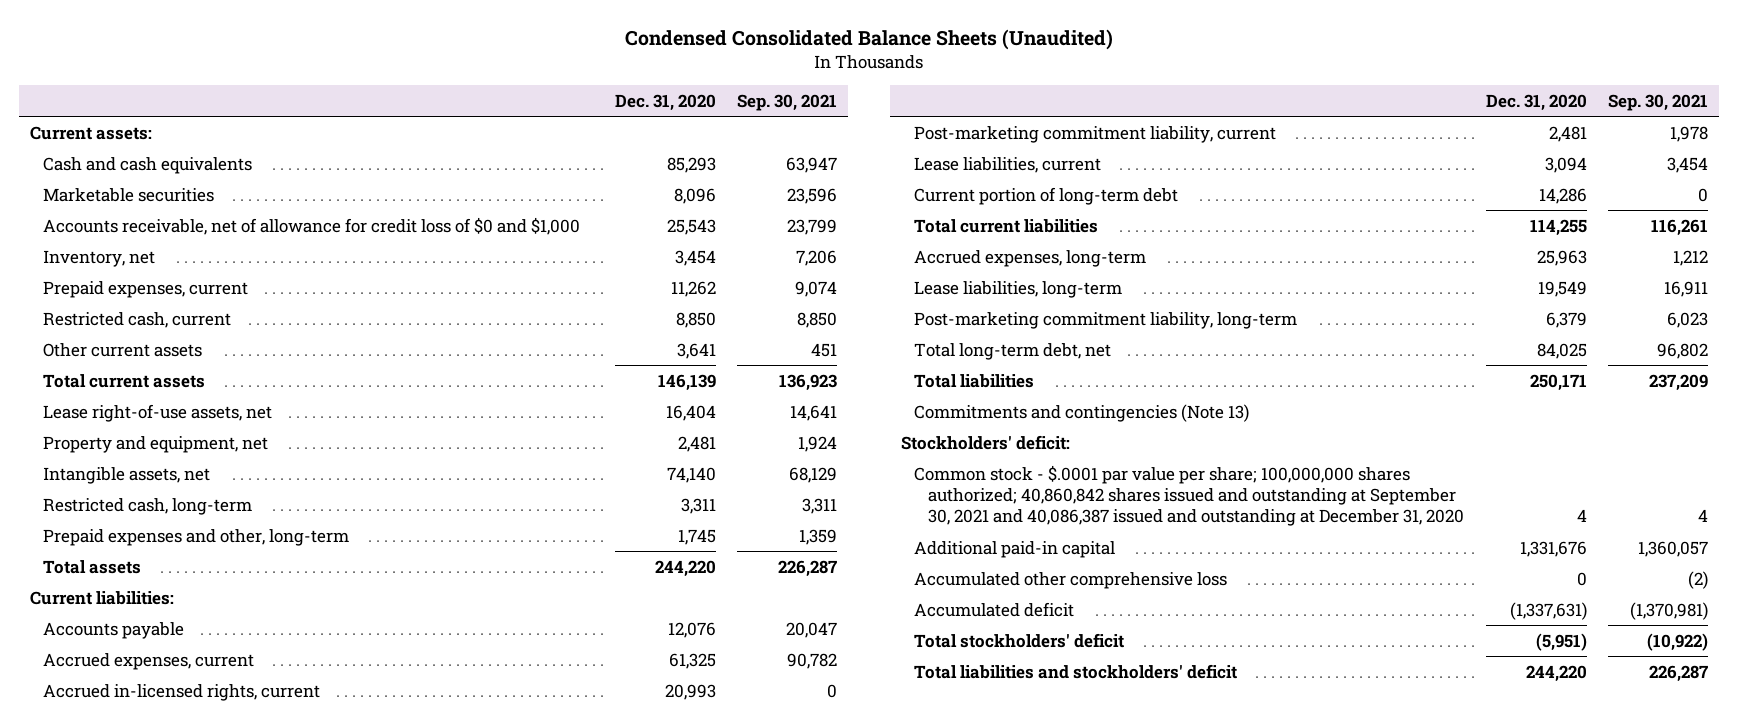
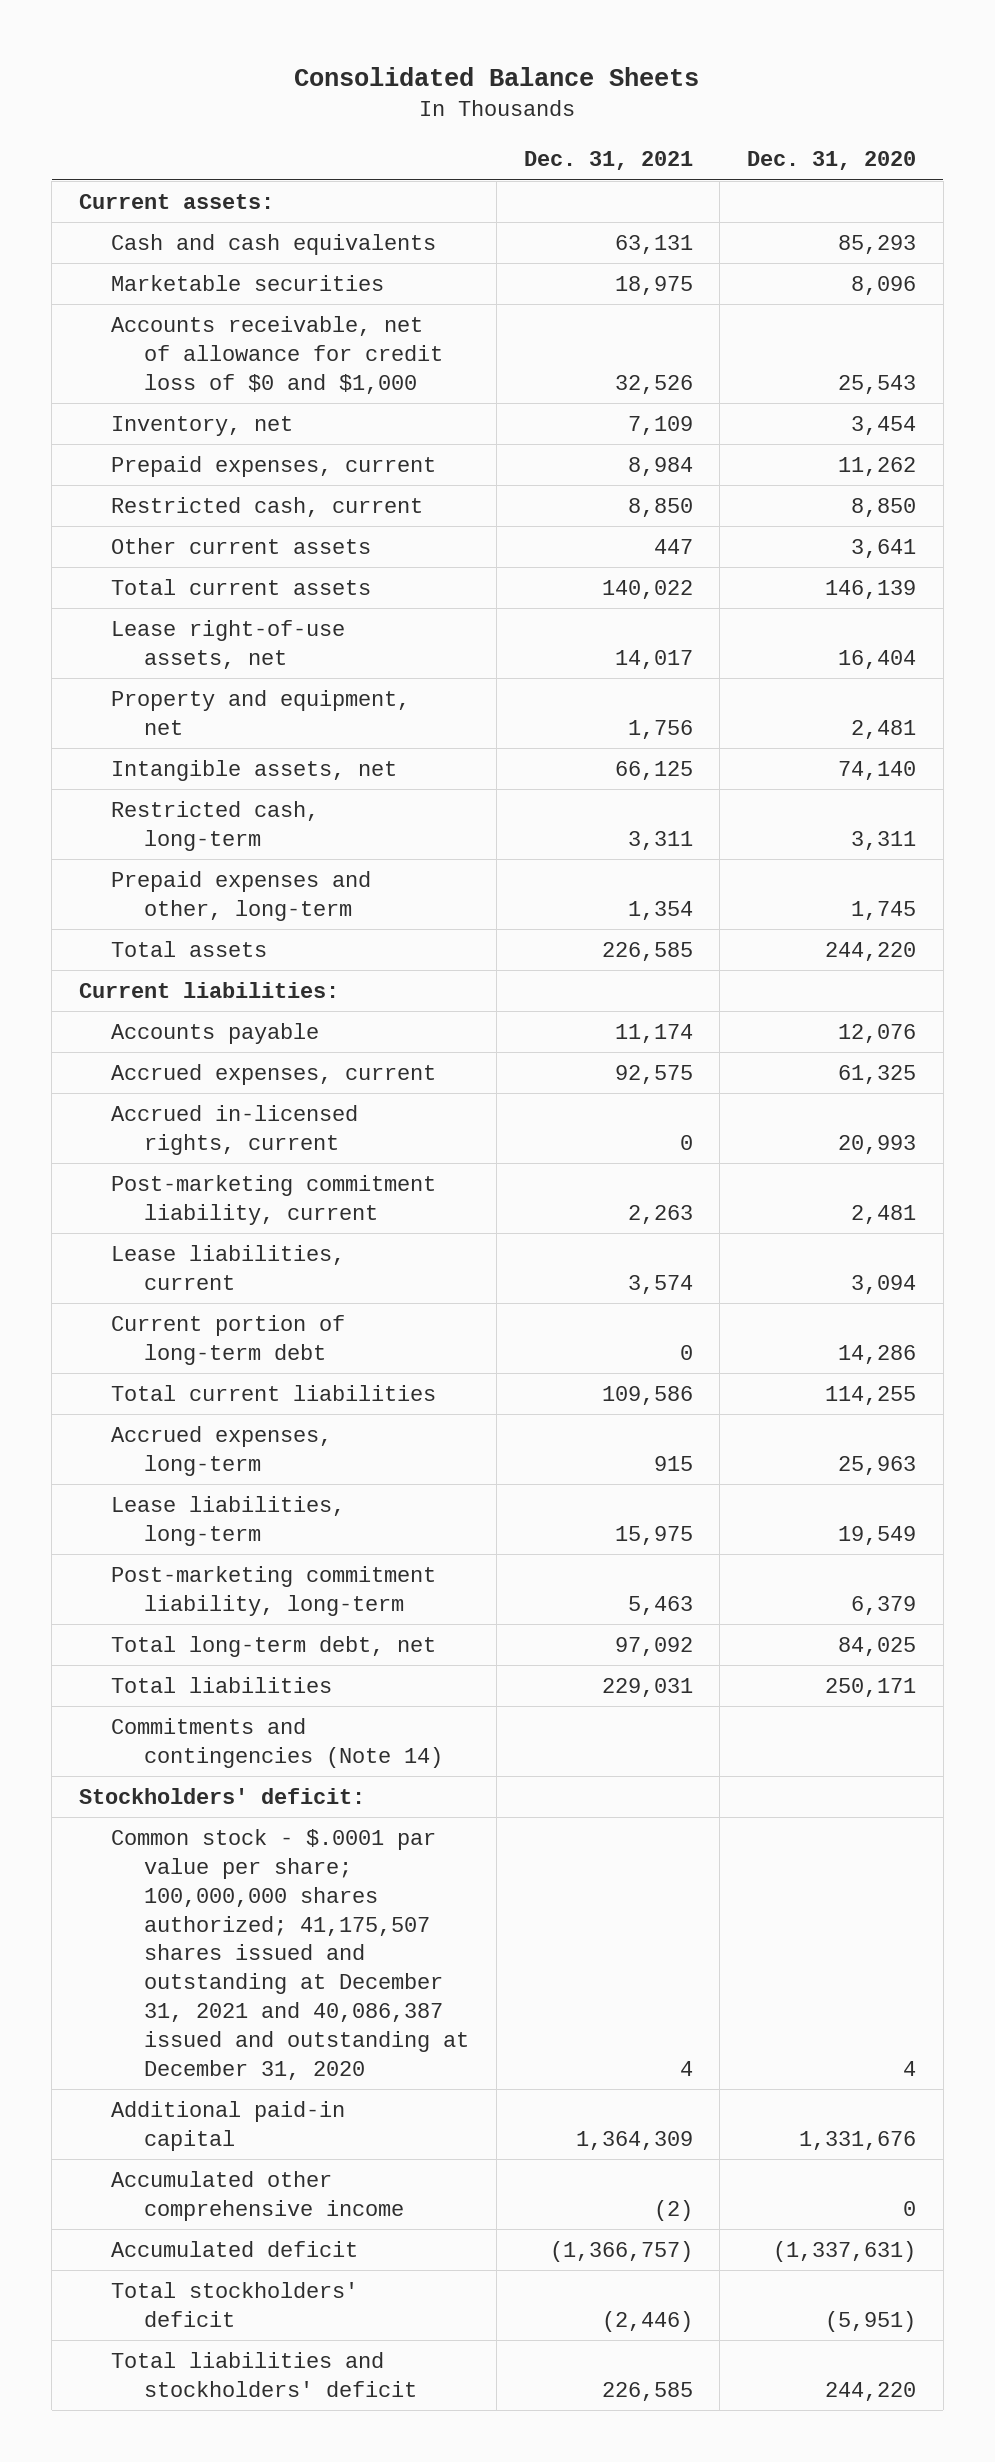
[624,29,1113,51] Condensed Consolidated Balance Sheets (Unaudited) -> [294,66,700,86] Consolidated Balance Sheets
[736,93,837,111] Sep. 30, 2021 -> none
none -> [523,151,693,171] Dec. 31, 2021
[914,403,1250,422] Commitments and contingencies (Note 13) -> [111,1718,444,1768] Commitments and contingencies (Note 14)
[914,464,1465,527] Common stock - $.0001 par value per share; 100,000,000 shares authorized; 40,860,842 shares issued and outstanding at September 30, 2021 and 40,086,387 issued and outstanding at December 31, 2020 -> [111,1829,470,2080] Common stock - $.0001 par value per share; 100,000,000 shares authorized; 41,175,507 shares issued and outstanding at December 31, 2021 and 40,086,387 issued and outstanding at December 31, 2020
[914,571,1228,589] Accumulated other comprehensive loss -> [111,2171,405,2221] Accumulated other comprehensive income

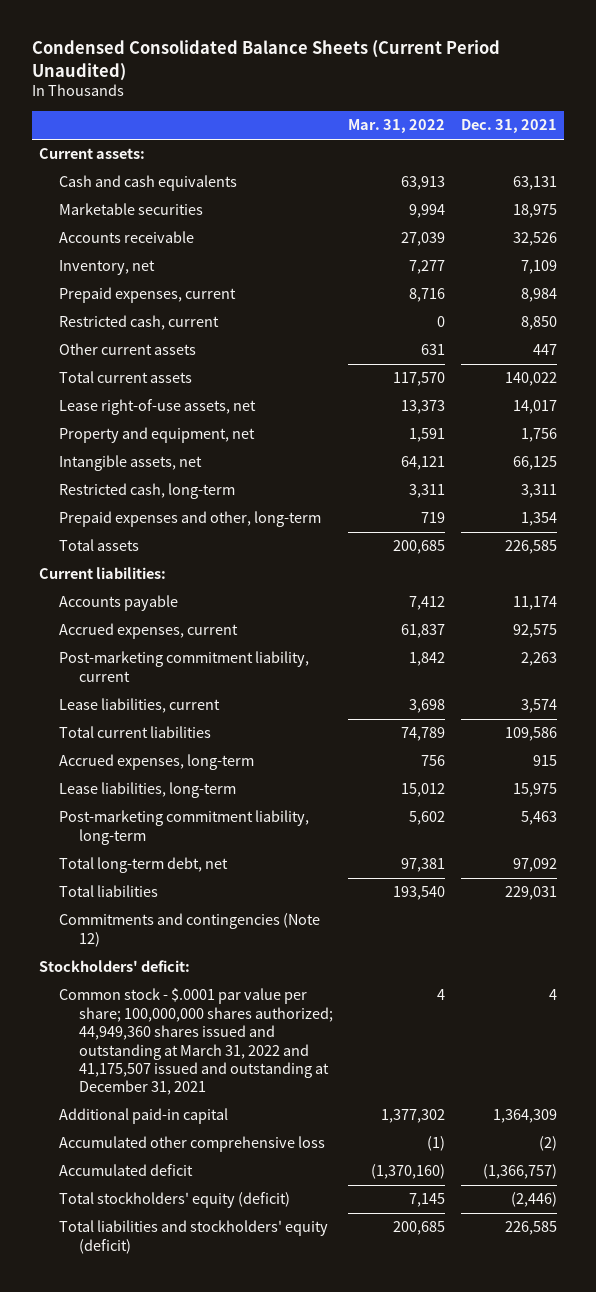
[294,66,700,86] Consolidated Balance Sheets -> [31,40,500,81] Condensed Consolidated Balance Sheets (Current Period Unaudited)
[747,151,917,171] Dec. 31, 2020 -> none
none -> [348,119,446,134] Mar. 31, 2022
[111,316,444,394] Accounts receivable, net of allowance for credit loss of $0 and $1,000 -> [59,231,195,244] Accounts receivable
[111,1105,359,1155] Accrued in-licensed rights, current -> none
[111,1315,346,1365] Current portion of long-term debt -> none
[111,1718,444,1768] Commitments and contingencies (Note 14) -> [59,913,321,947] Commitments and contingencies (Note 12)
[111,1829,470,2080] Common stock - $.0001 par value per share; 100,000,000 shares authorized; 41,175,507 shares issued and outstanding at December 31, 2021 and 40,086,387 issued and outstanding at December 31, 2020 -> [59,988,334,1096] Common stock - $.0001 par value per share; 100,000,000 shares authorized; 44,949,360 shares issued and outstanding at March 31, 2022 and 41,175,507 issued and outstanding at December 31, 2021
[111,2171,405,2221] Accumulated other comprehensive income -> [59,1136,326,1153] Accumulated other comprehensive loss
[111,2282,359,2327] Total stockholders' deficit -> [59,1192,291,1209] Total stockholders' equity (deficit)
[111,2352,418,2397] Total liabilities and stockholders' deficit -> [59,1220,329,1254] Total liabilities and stockholders' equity (deficit)

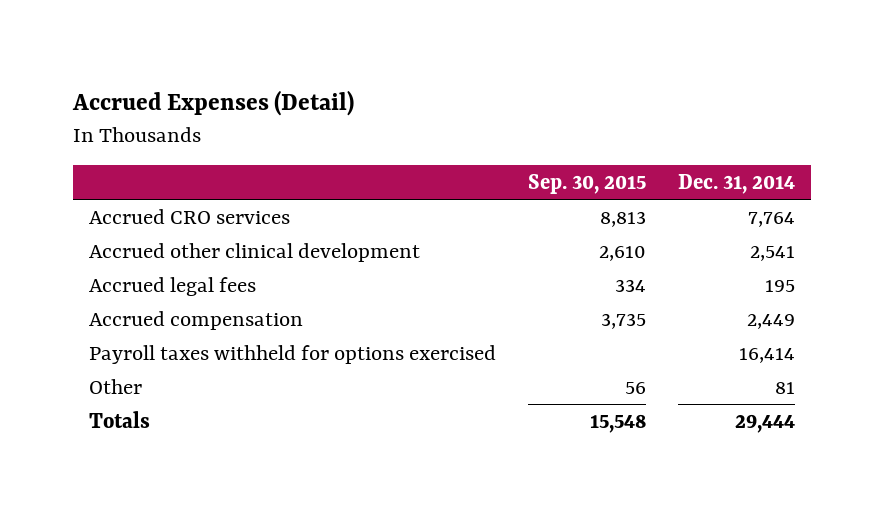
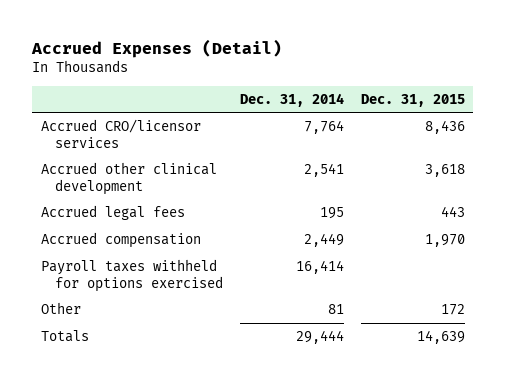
[528,174,647,195] Sep. 30, 2015 -> none
none -> [360,93,465,107] Dec. 31, 2015
[89,208,291,224] Accrued CRO services -> [40,119,201,148] Accrued CRO/licensor services

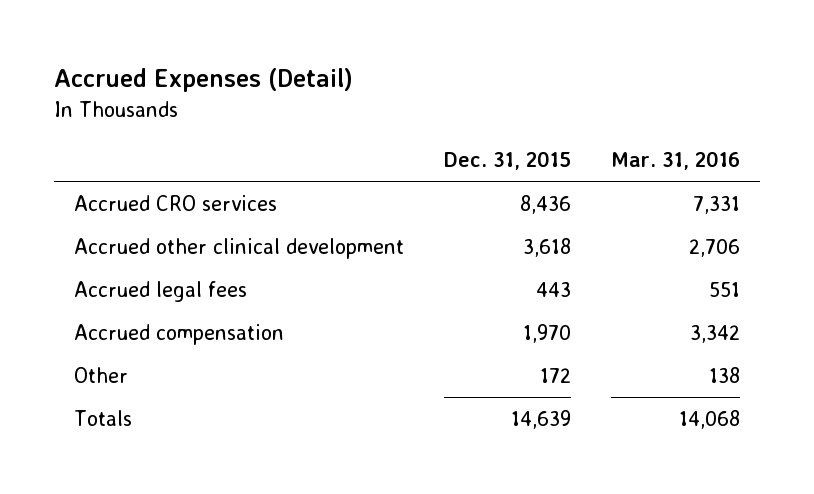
[239,92,344,107] Dec. 31, 2014 -> none
none -> [610,151,740,171] Mar. 31, 2016
[40,119,201,148] Accrued CRO/licensor services -> [73,194,277,211] Accrued CRO services
[40,259,223,292] Payroll taxes withheld for options exercised -> none

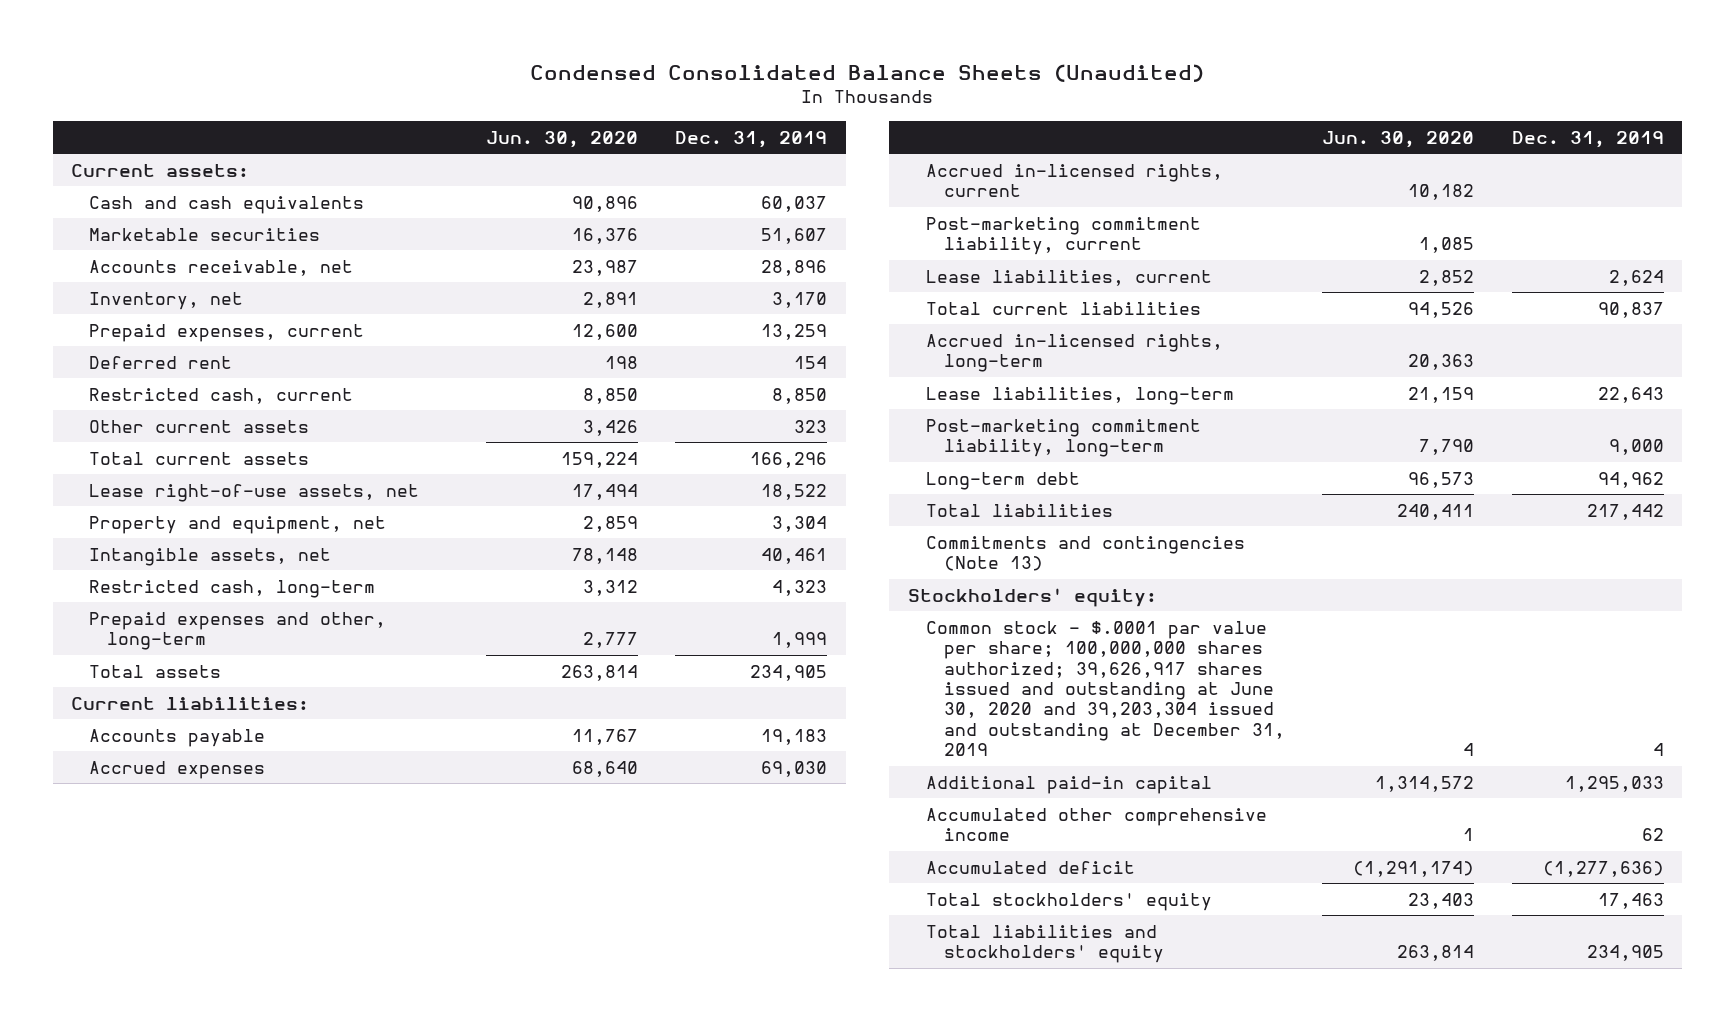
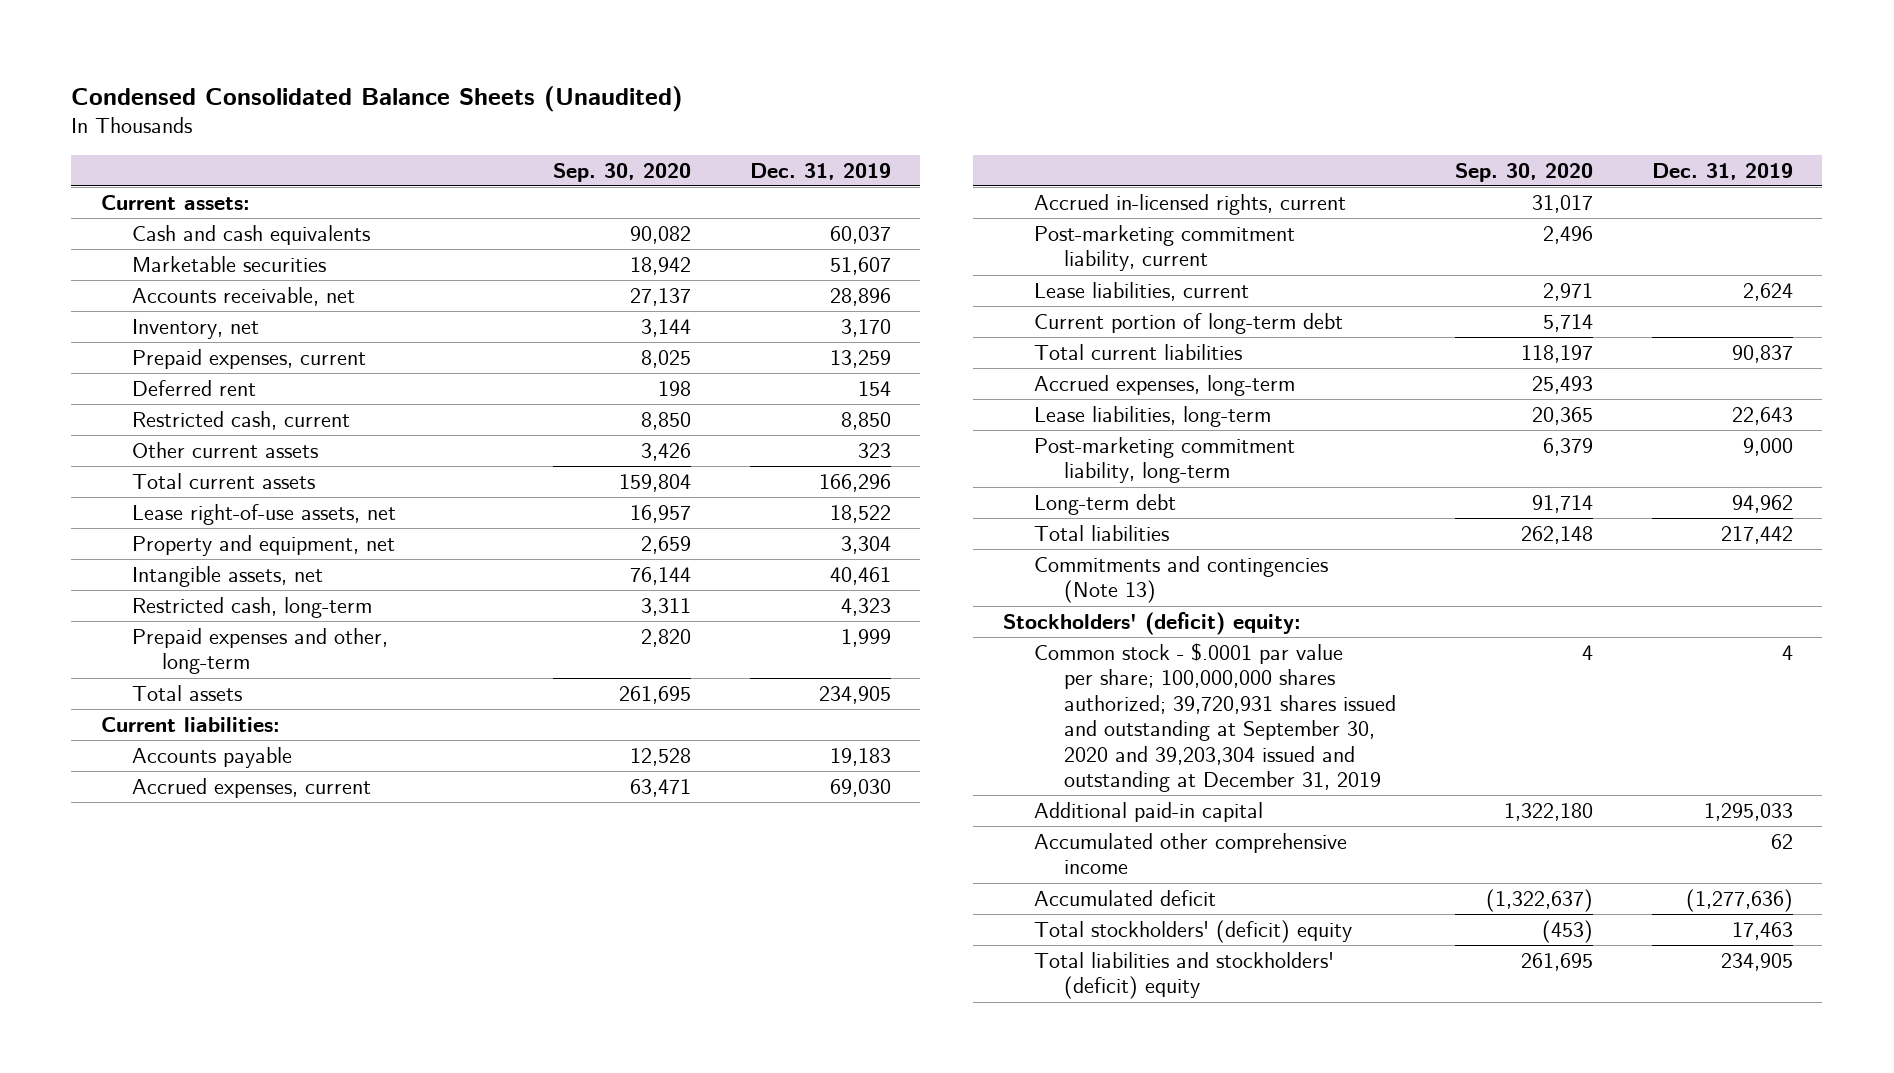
[485,130,638,148] Jun. 30, 2020 -> none
none -> [553,162,692,182] Sep. 30, 2020
[89,760,266,779] Accrued expenses -> [131,778,371,799] Accrued expenses, current
none -> [1033,313,1343,335] Current portion of long-term debt
[925,333,1223,373] Accrued in-licensed rights, long-term -> none
none -> [1033,375,1295,397] Accrued expenses, long-term
[907,587,1157,607] Stockholders' equity: -> [1002,612,1301,636] Stockholders' (deficit) equity:
[925,620,1285,757] Common stock - $.0001 par value per share; 100,000,000 shares authorized; 39,626,917 shares issued and outstanding at June 30, 2020 and 39,203,304 issued and outstanding at December 31, 2019 -> [1033,643,1397,793] Common stock - $.0001 par value per share; 100,000,000 shares authorized; 39,720,931 shares issued and outstanding at September 30, 2020 and 39,203,304 issued and outstanding at December 31, 2019
[925,892,1212,911] Total stockholders' equity -> [1033,920,1352,944] Total stockholders' (deficit) equity
[925,924,1164,964] Total liabilities and stockholders' equity -> [1033,952,1334,1000] Total liabilities and stockholders' (deficit) equity

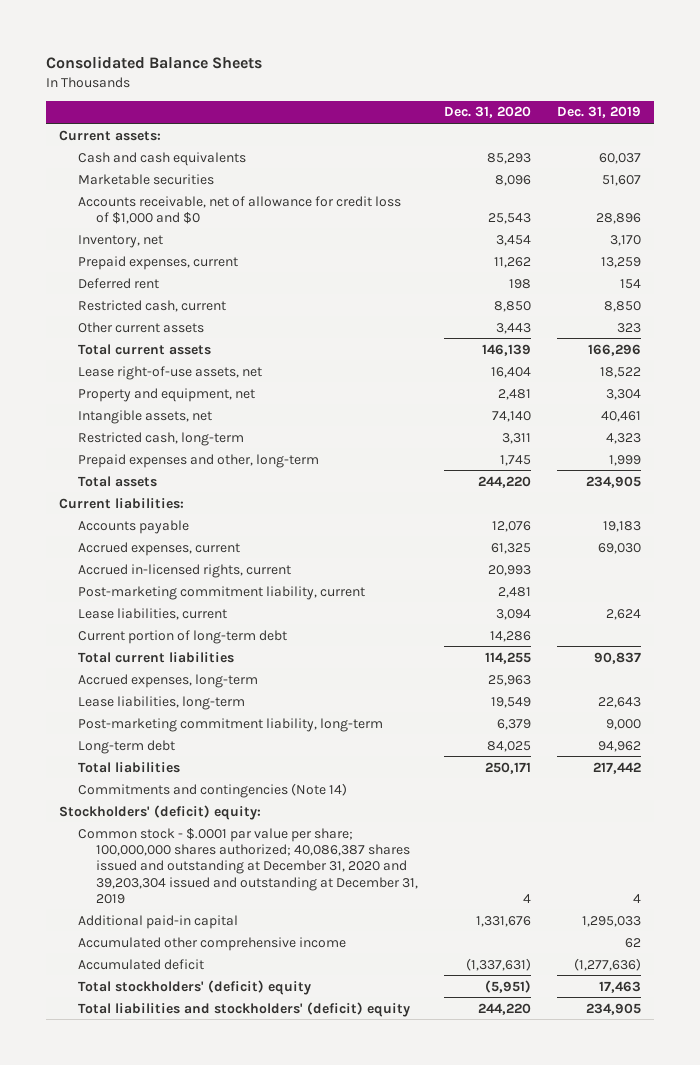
[71,85,684,112] Condensed Consolidated Balance Sheets (Unaudited) -> [45,55,262,69] Consolidated Balance Sheets
[553,162,692,182] Sep. 30, 2020 -> none
none -> [444,106,532,119] Dec. 31, 2020
[131,287,355,307] Accounts receivable, net -> [77,195,401,224] Accounts receivable, net of allowance for credit loss of $1,000 and $0
[1033,556,1328,604] Commitments and contingencies (Note 13) -> [77,782,347,798] Commitments and contingencies (Note 14)
[1033,643,1397,793] Common stock - $.0001 par value per share; 100,000,000 shares authorized; 39,720,931 shares issued and outstanding at September 30, 2020 and 39,203,304 issued and outstanding at December 31, 2019 -> [77,827,419,904] Common stock - $.0001 par value per share; 100,000,000 shares authorized; 40,086,387 shares issued and outstanding at December 31, 2020 and 39,203,304 issued and outstanding at December 31, 2019

